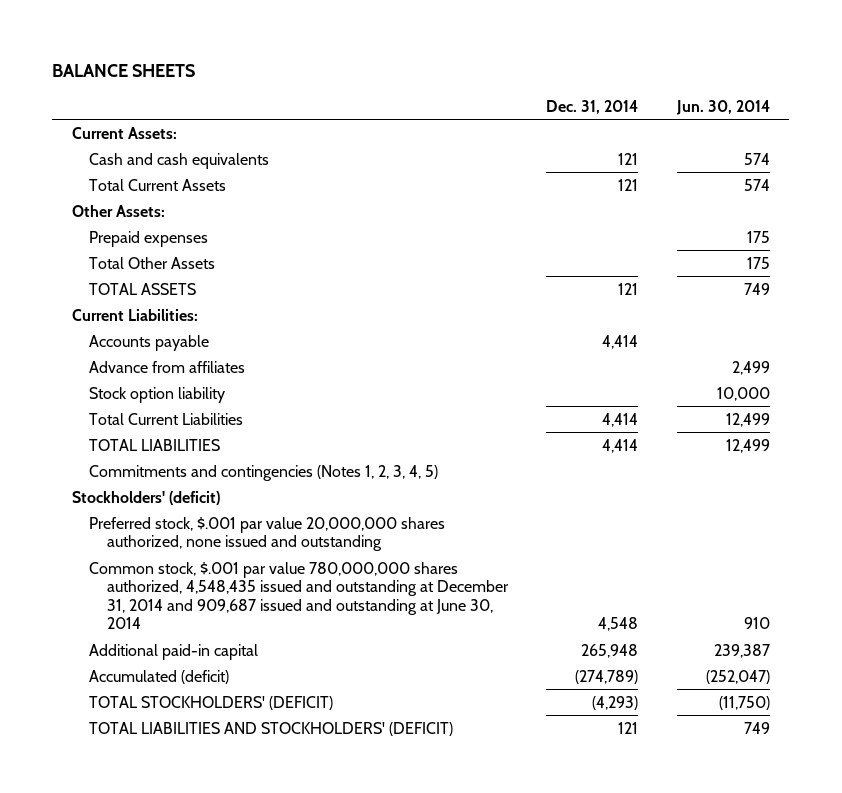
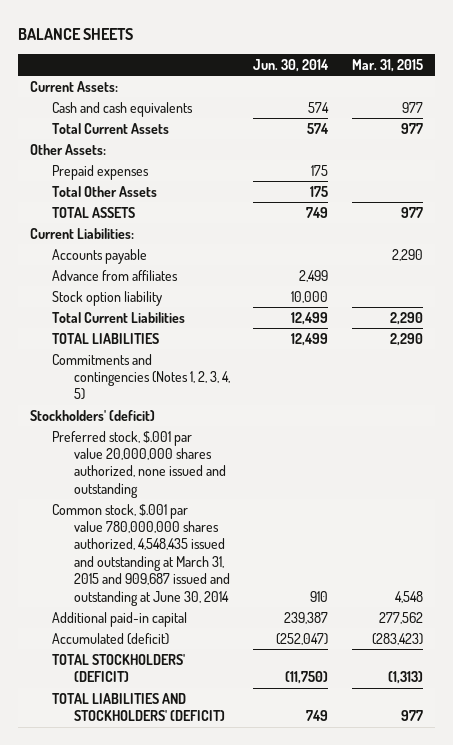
[546,99,639,114] Dec. 31, 2014 -> none
none -> [352,58,424,72] Mar. 31, 2015
[89,561,509,630] Common stock, $.001 par value 780,000,000 shares authorized, 4,548,435 issued and outstanding at December 31, 2014 and 909,687 issued and outstanding at June 30, 2014 -> [51,503,230,606] Common stock, $.001 par value 780,000,000 shares authorized, 4,548,435 issued and outstanding at March 31, 2015 and 909,687 issued and outstanding at June 30, 2014

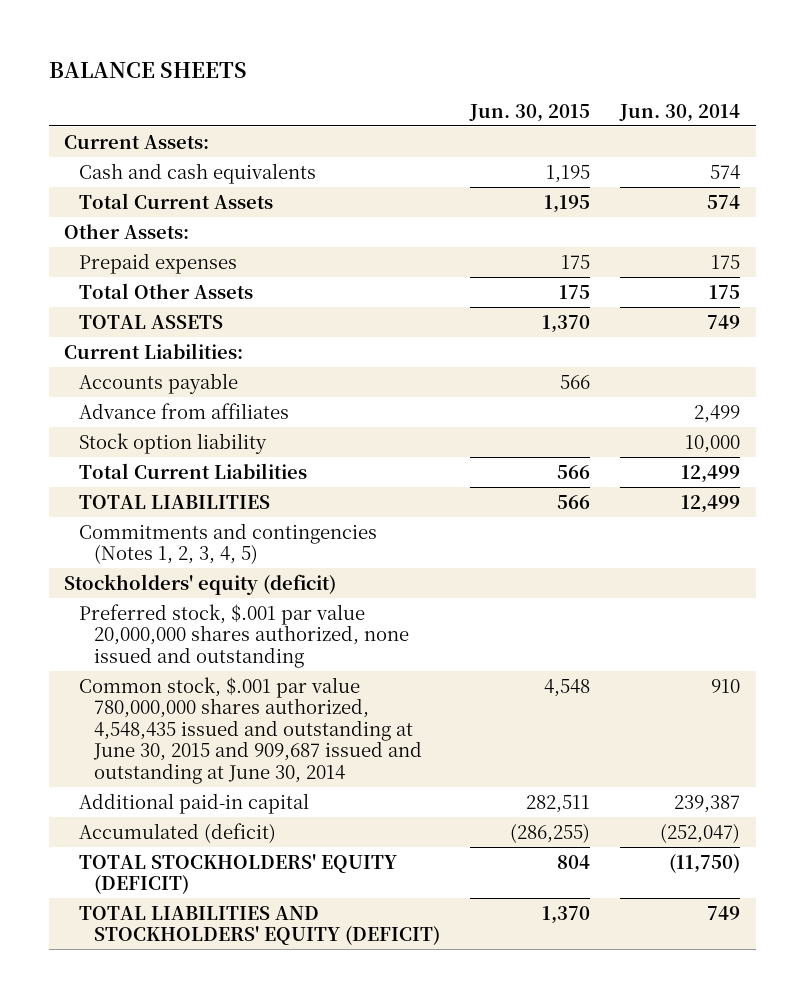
[352,58,424,72] Mar. 31, 2015 -> none
none -> [469,103,591,122] Jun. 30, 2015
[29,409,155,421] Stockholders' (deficit) -> [64,573,337,595] Stockholders' equity (deficit)
[51,503,230,606] Common stock, $.001 par value 780,000,000 shares authorized, 4,548,435 issued and outstanding at March 31, 2015 and 909,687 issued and outstanding at June 30, 2014 -> [79,676,423,785] Common stock, $.001 par value 780,000,000 shares authorized, 4,548,435 issued and outstanding at June 30, 2015 and 909,687 issued and outstanding at June 30, 2014
[51,653,185,683] TOTAL STOCKHOLDERS' (DEFICIT) -> [79,853,398,895] TOTAL STOCKHOLDERS' EQUITY (DEFICIT)
[51,692,225,722] TOTAL LIABILITIES AND STOCKHOLDERS' (DEFICIT) -> [79,905,441,946] TOTAL LIABILITIES AND STOCKHOLDERS' EQUITY (DEFICIT)

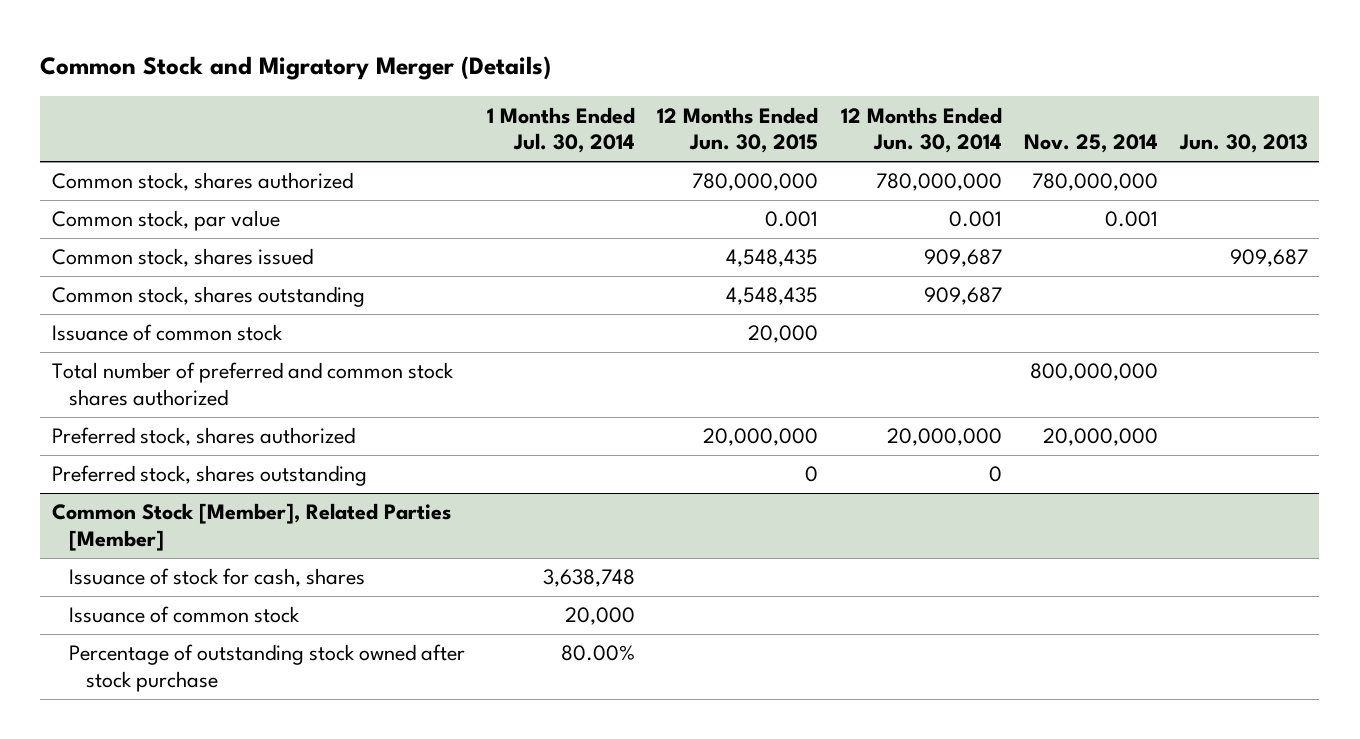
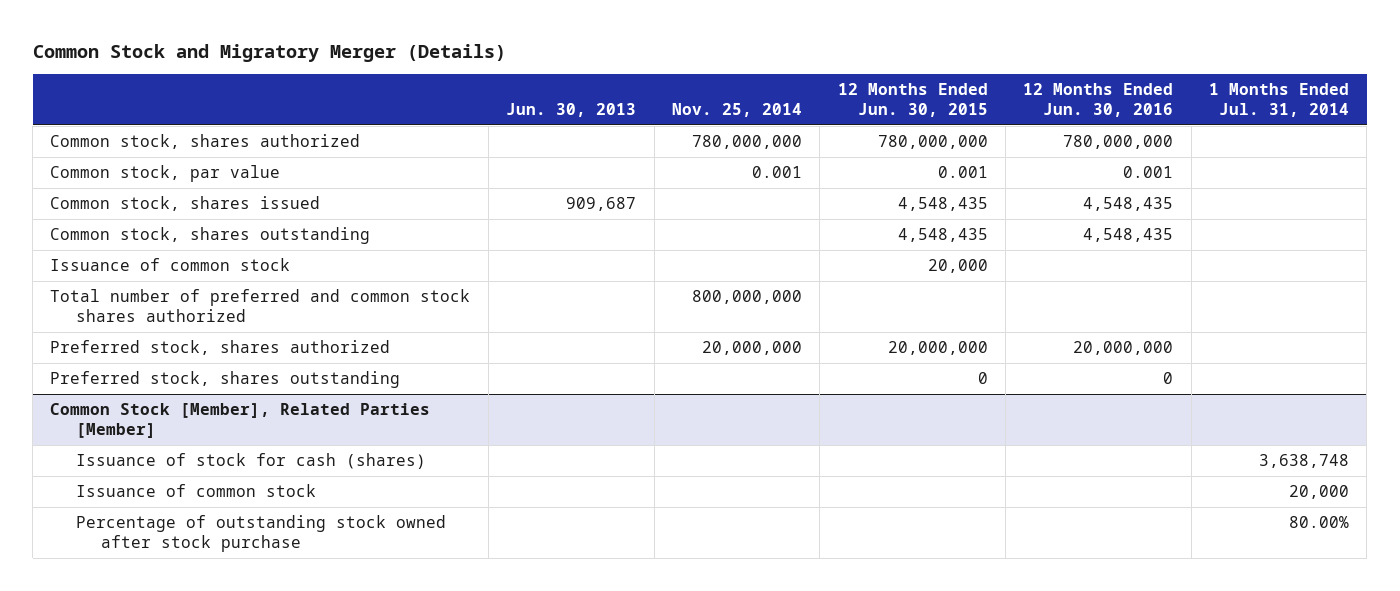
[486,106,635,154] 1 Months Ended Jul. 30, 2014 -> none
[840,106,1002,154] 12 Months Ended Jun. 30, 2014 -> none
none -> [1023,83,1174,118] 12 Months Ended Jun. 30, 2016
none -> [1209,83,1350,118] 1 Months Ended Jul. 31, 2014
[68,568,365,588] Issuance of stock for cash, shares -> [75,453,426,470] Issuance of stock for cash (shares)

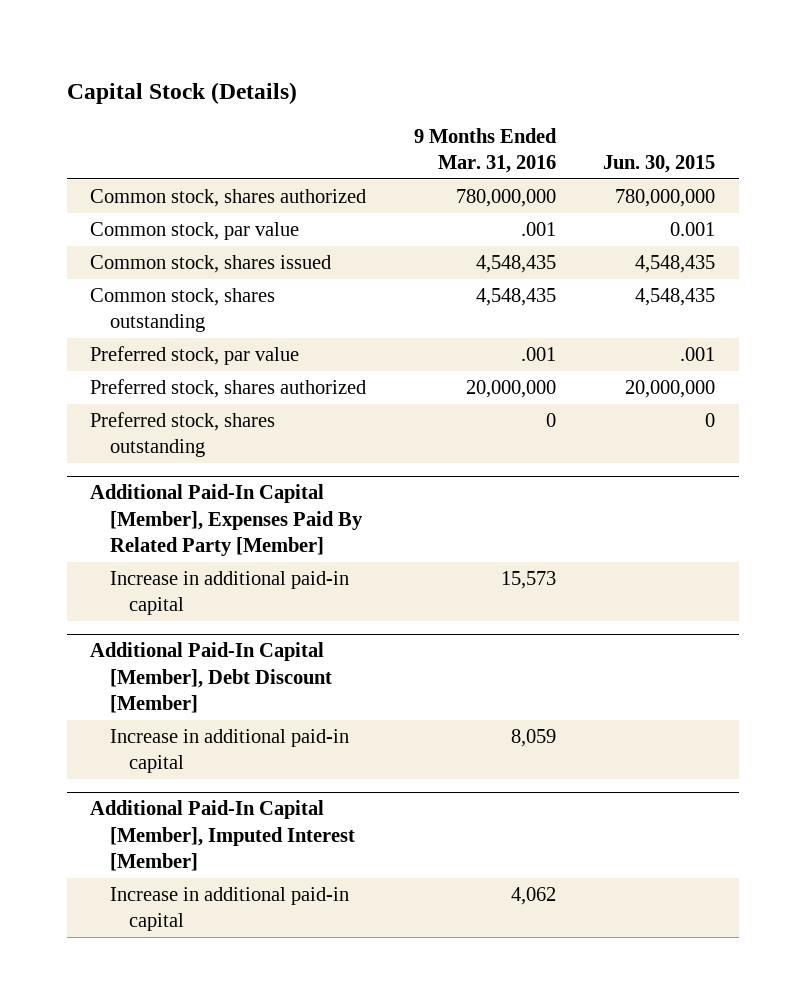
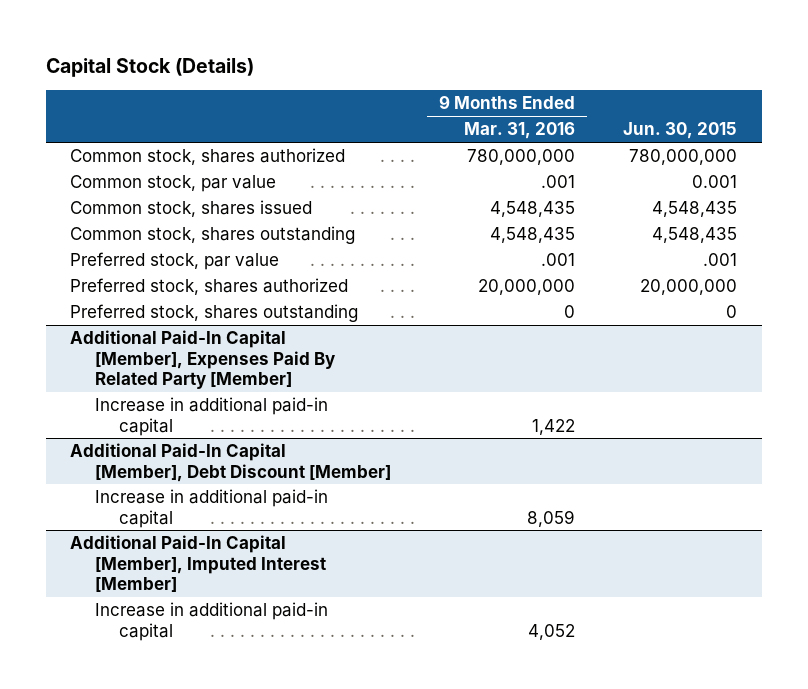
[500,571,556,590] 15,573 -> [531,418,575,435] 1,422
[510,887,556,906] 4,062 -> [527,623,575,640] 4,052

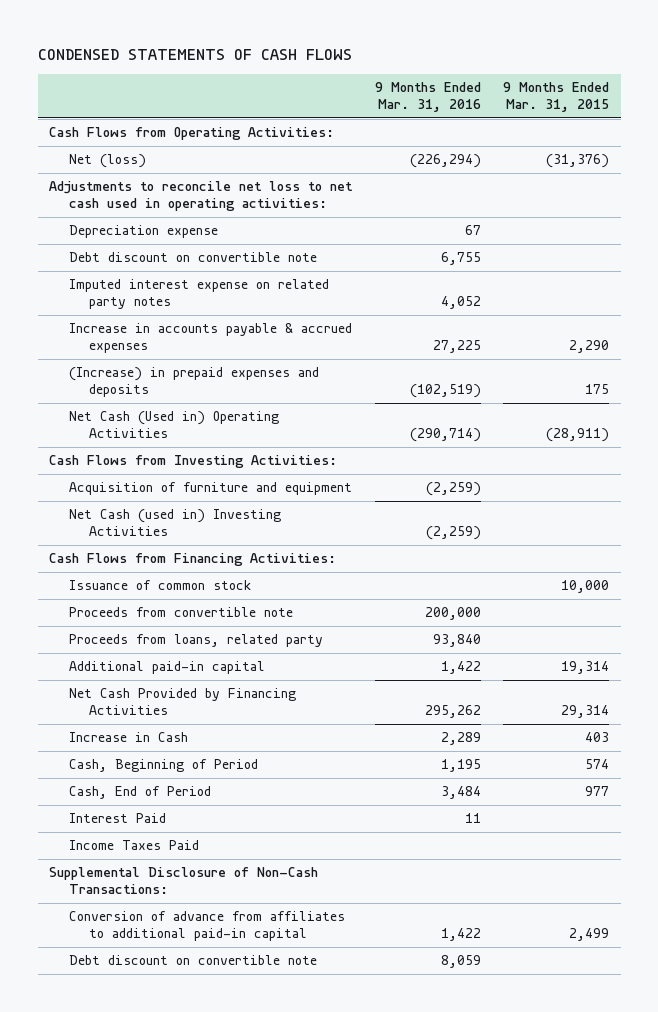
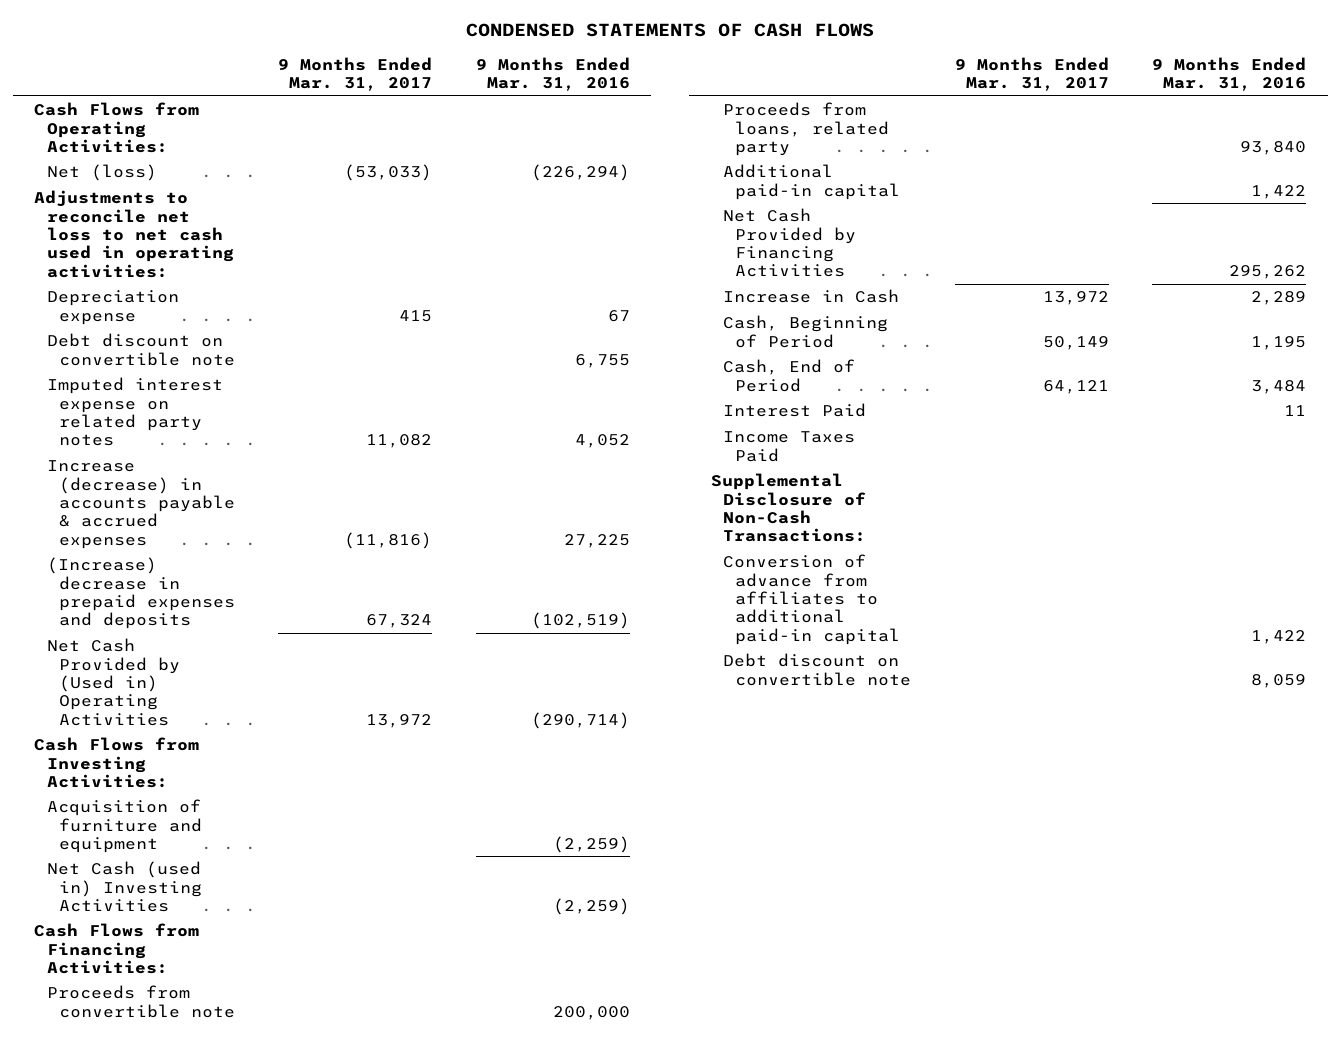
[503,82,610,112] 9 Months Ended Mar. 31, 2015 -> none
none -> [278,56,433,92] 9 Months Ended Mar. 31, 2017
[69,323,353,354] Increase in accounts payable & accrued expenses -> [46,460,235,549] Increase (decrease) in accounts payable & accrued expenses
[69,367,320,398] (Increase) in prepaid expenses and deposits -> [46,557,235,630] (Increase) decrease in prepaid expenses and deposits
[69,411,280,439] Net Cash (Used in) Operating Activities -> [46,638,180,726] Net Cash Provided by (Used in) Operating Activities
[69,580,252,591] Issuance of common stock -> none

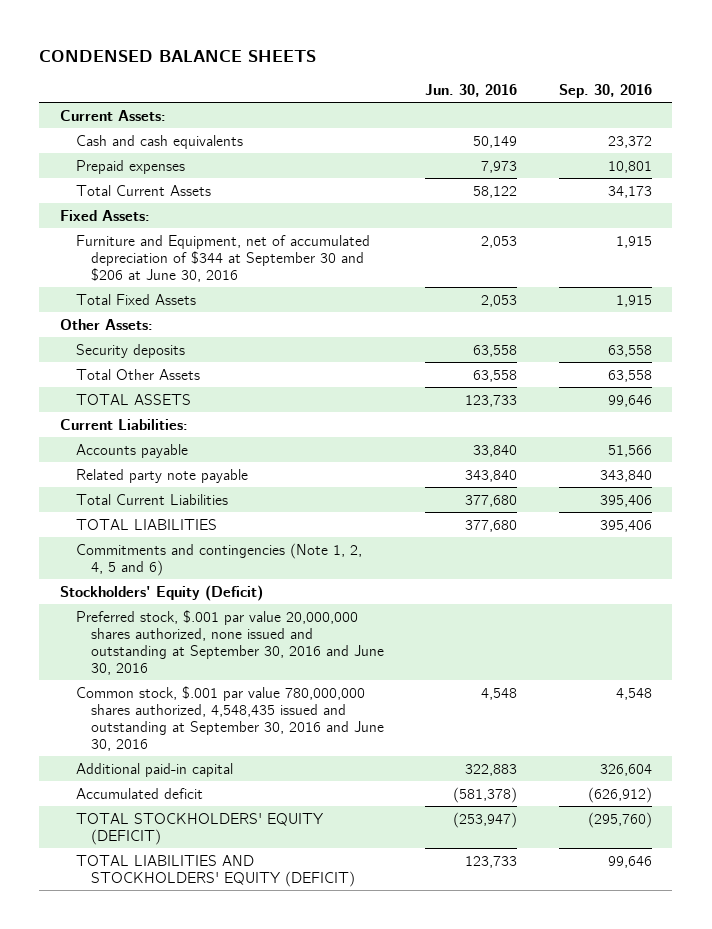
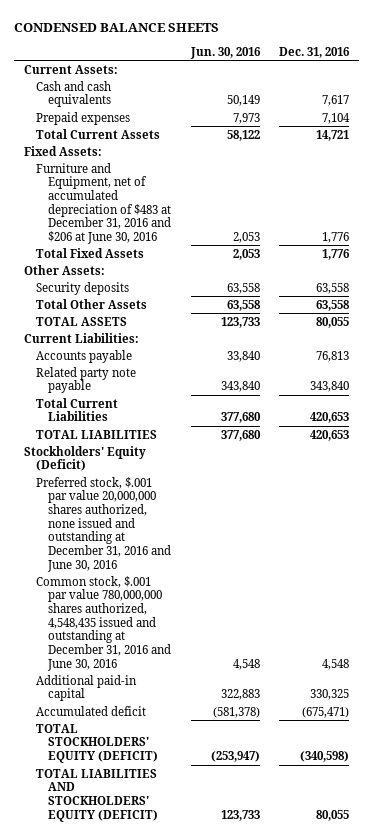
[558,83,652,98] Sep. 30, 2016 -> none
none -> [279,46,351,58] Dec. 31, 2016
[75,234,370,282] Furniture and Equipment, net of accumulated depreciation of $344 at September 30 and $206 at June 30, 2016 -> [36,162,171,244] Furniture and Equipment, net of accumulated depreciation of $483 at December 31, 2016 and $206 at June 30, 2016
[75,542,362,576] Commitments and contingencies (Note 1, 2, 4, 5 and 6) -> none
[75,609,385,675] Preferred stock, $.001 par value 20,000,000 shares authorized, none issued and outstanding at September 30, 2016 and June 30, 2016 -> [36,476,171,572] Preferred stock, $.001 par value 20,000,000 shares authorized, none issued and outstanding at December 31, 2016 and June 30, 2016
[75,685,385,751] Common stock, $.001 par value 780,000,000 shares authorized, 4,548,435 issued and outstanding at September 30, 2016 and June 30, 2016 -> [36,575,171,671] Common stock, $.001 par value 780,000,000 shares authorized, 4,548,435 issued and outstanding at December 31, 2016 and June 30, 2016

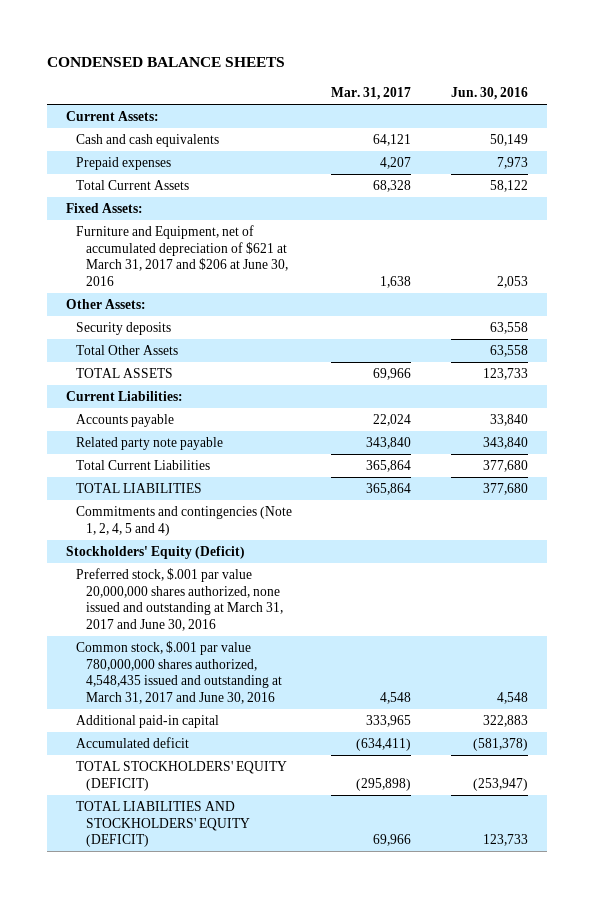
[279,46,351,58] Dec. 31, 2016 -> none
none -> [331,86,412,100] Mar. 31, 2017
[36,247,145,258] Total Fixed Assets -> none
[36,162,171,244] Furniture and Equipment, net of accumulated depreciation of $483 at December 31, 2016 and $206 at June 30, 2016 -> [76,225,288,286] Furniture and Equipment, net of accumulated depreciation of $621 at March 31, 2017 and $206 at June 30, 2016
none -> [76,506,293,536] Commitments and contingencies (Note 1, 2, 4, 5 and 4)
[36,476,171,572] Preferred stock, $.001 par value 20,000,000 shares authorized, none issued and outstanding at December 31, 2016 and June 30, 2016 -> [76,568,283,631] Preferred stock, $.001 par value 20,000,000 shares authorized, none issued and outstanding at March 31, 2017 and June 30, 2016
[36,575,171,671] Common stock, $.001 par value 780,000,000 shares authorized, 4,548,435 issued and outstanding at December 31, 2016 and June 30, 2016 -> [76,641,282,704] Common stock, $.001 par value 780,000,000 shares authorized, 4,548,435 issued and outstanding at March 31, 2017 and June 30, 2016

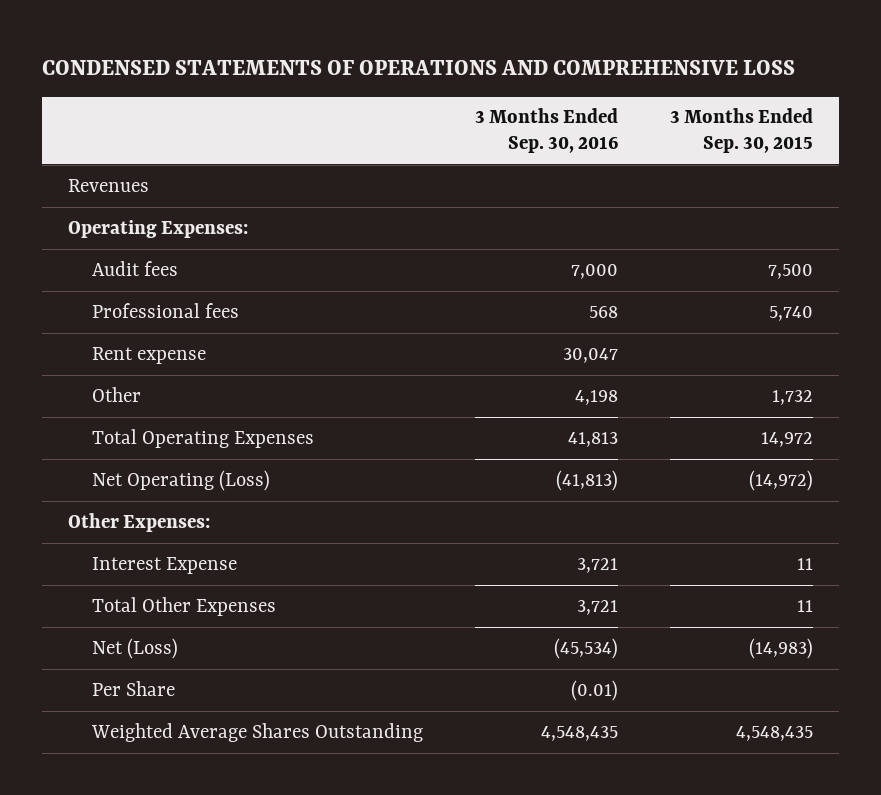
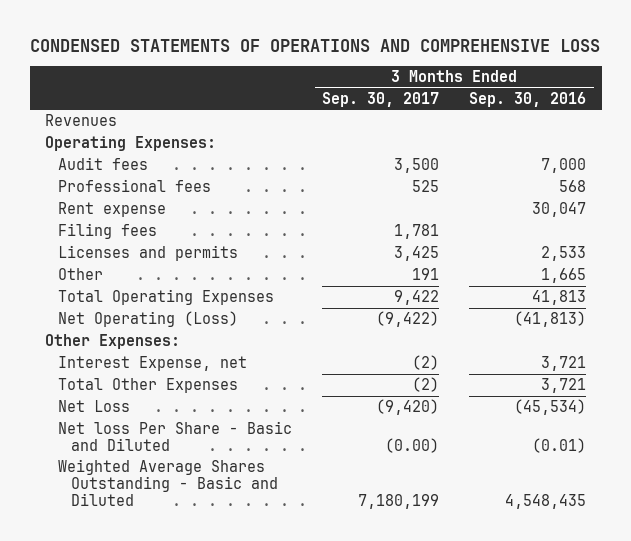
[670,108,814,154] 3 Months Ended Sep. 30, 2015 -> none
none -> [322,91,440,107] Sep. 30, 2017
none -> [58,223,158,240] Filing fees
none -> [58,245,239,262] Licenses and permits
[574,389,618,405] 4,198 -> [541,268,587,284] 1,665
[91,556,237,574] Interest Expense -> [58,356,248,372] Interest Expense, net
[91,680,175,696] Per Share -> none
[91,637,178,659] Net (Loss) -> [58,400,131,413] Net Loss
none -> [58,421,293,451] Net loss Per Share - Basic and Diluted
[90,722,423,742] Weighted Average Shares Outstanding -> [58,459,279,506] Weighted Average Shares Outstanding - Basic and Diluted

